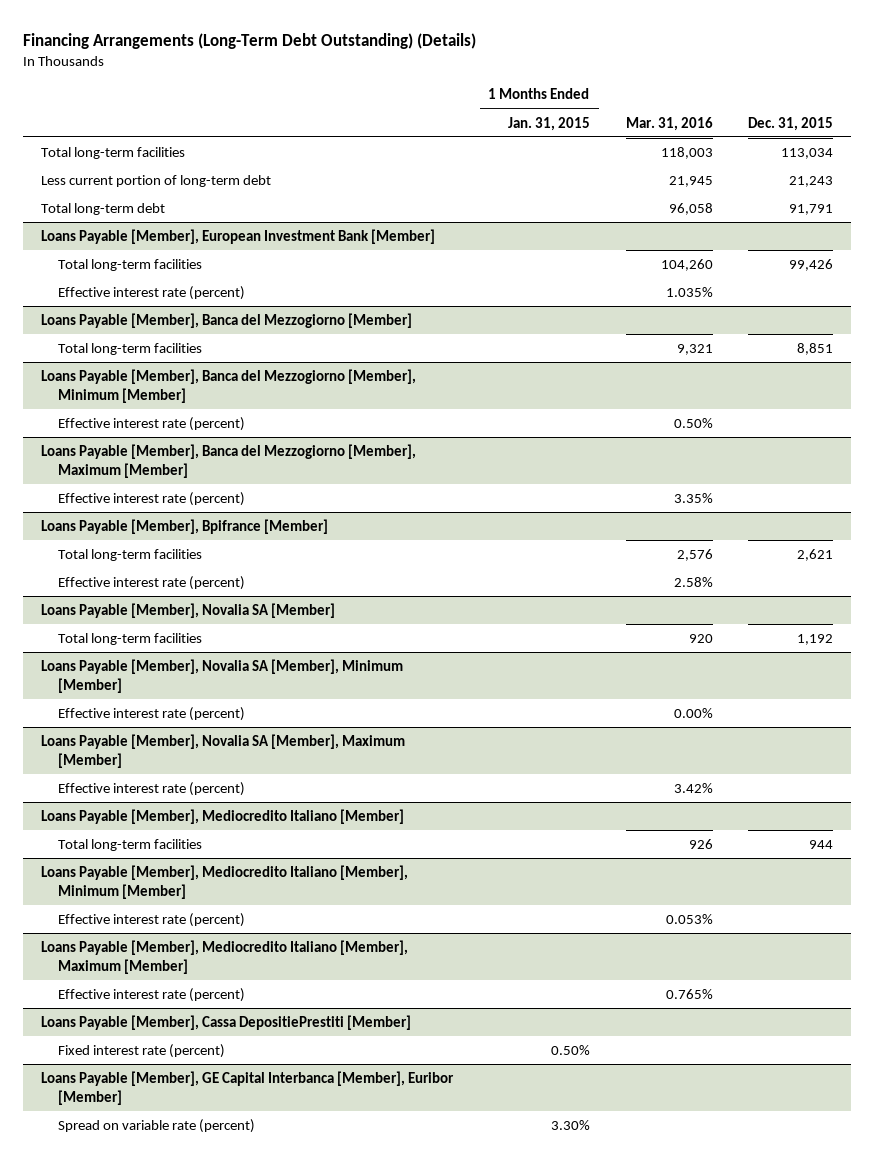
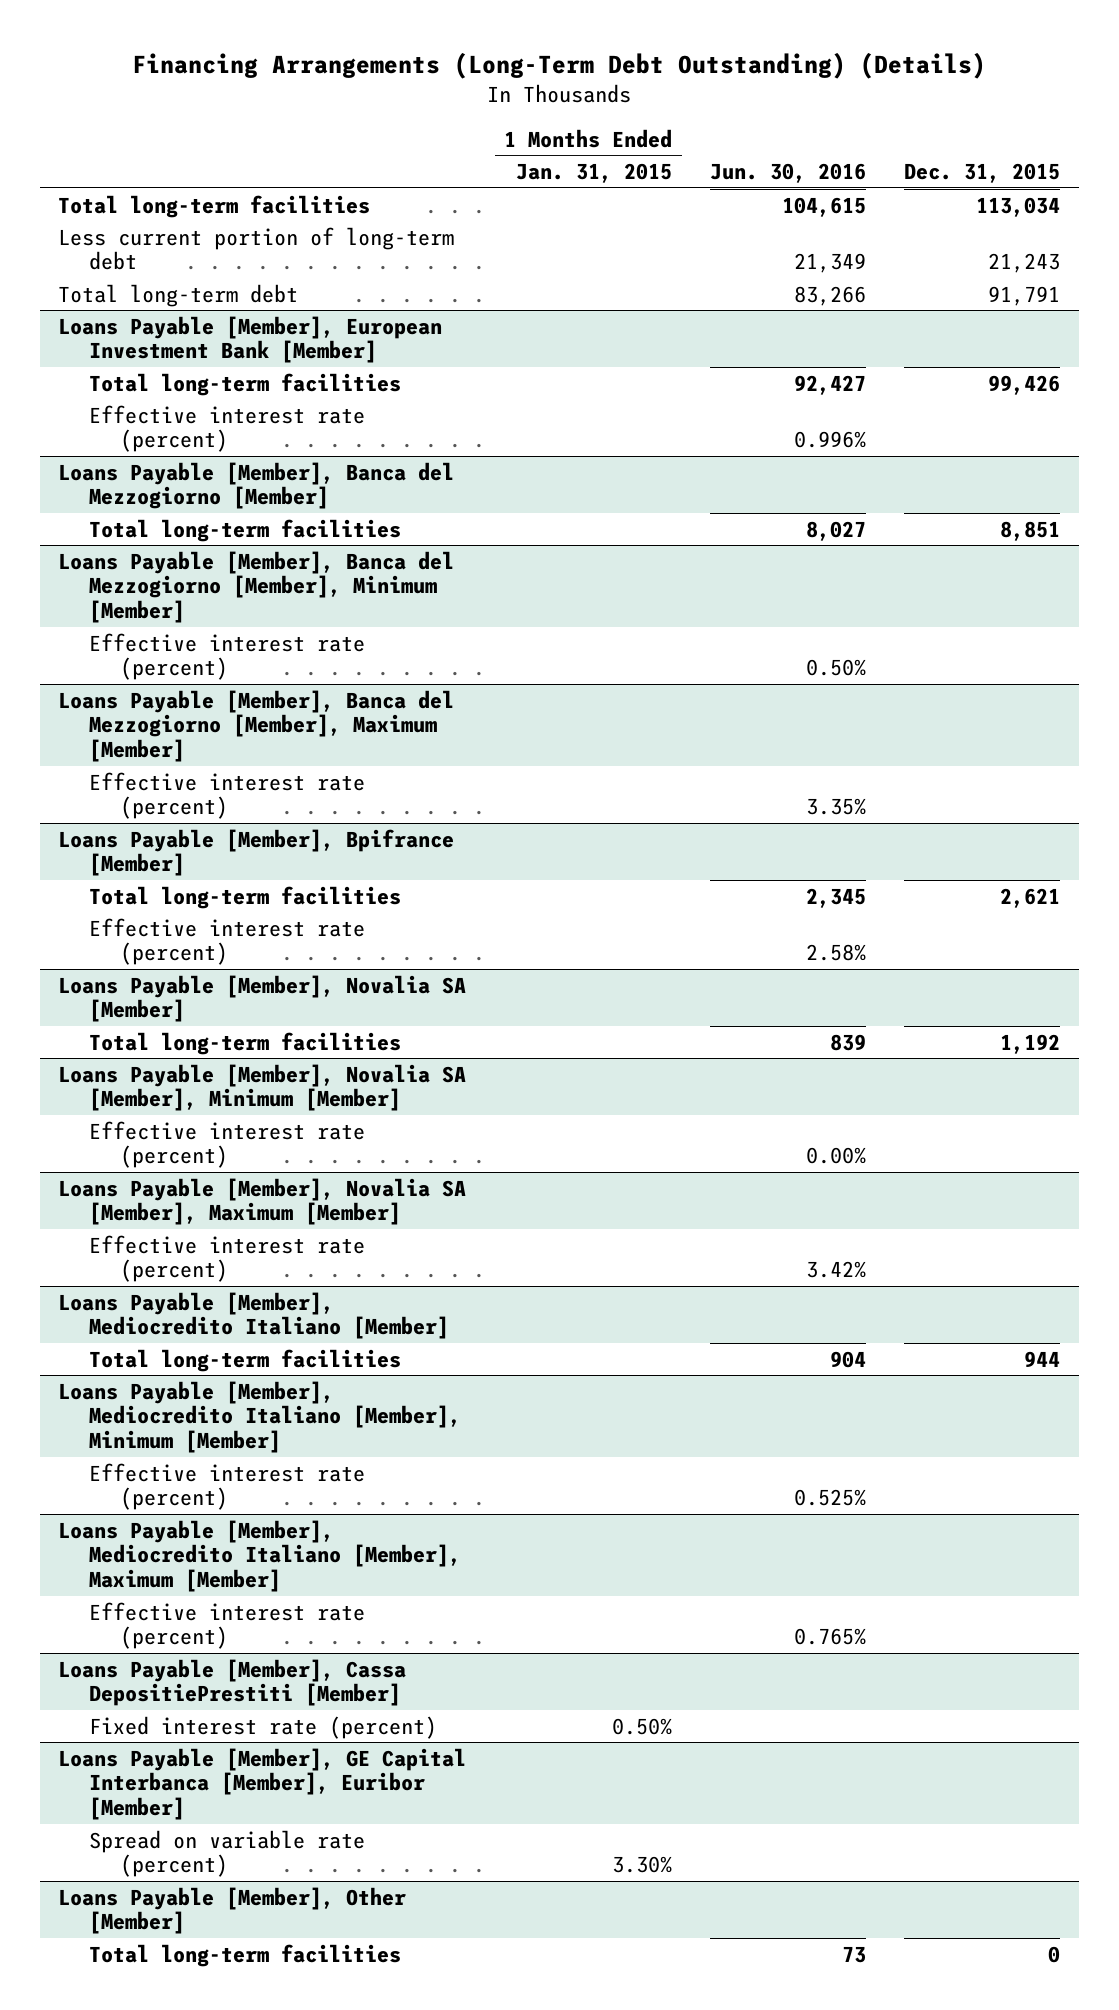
[625,116,713,131] Mar. 31, 2016 -> none
none -> [710,163,867,184] Jun. 30, 2016
none -> [58,1886,407,1935] Loans Payable [Member], Other [Member]
none -> [89,1943,402,1967] Total long-term facilities

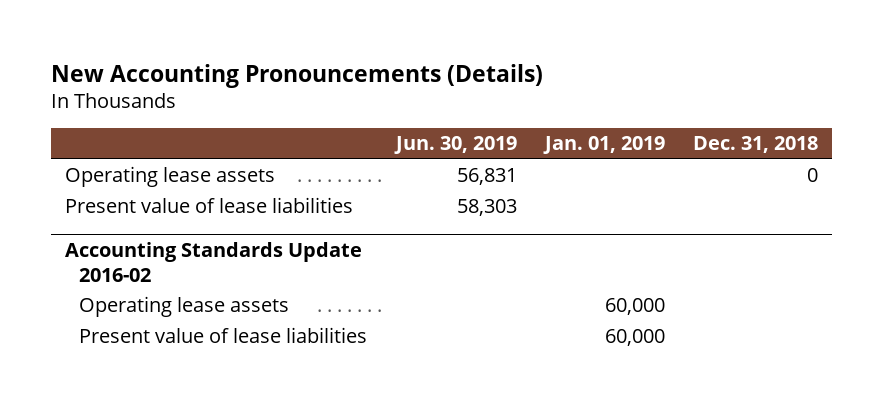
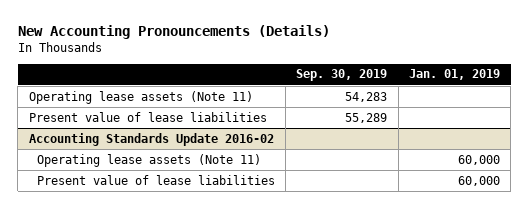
[393,136,517,155] Jun. 30, 2019 -> none
[693,136,819,154] Dec. 31, 2018 -> none
none -> [296,69,388,82] Sep. 30, 2019
[65,166,276,188] Operating lease assets -> [28,90,253,104] Operating lease assets (Note 11)
[79,296,290,318] Operating lease assets -> [36,153,261,167] Operating lease assets (Note 11)

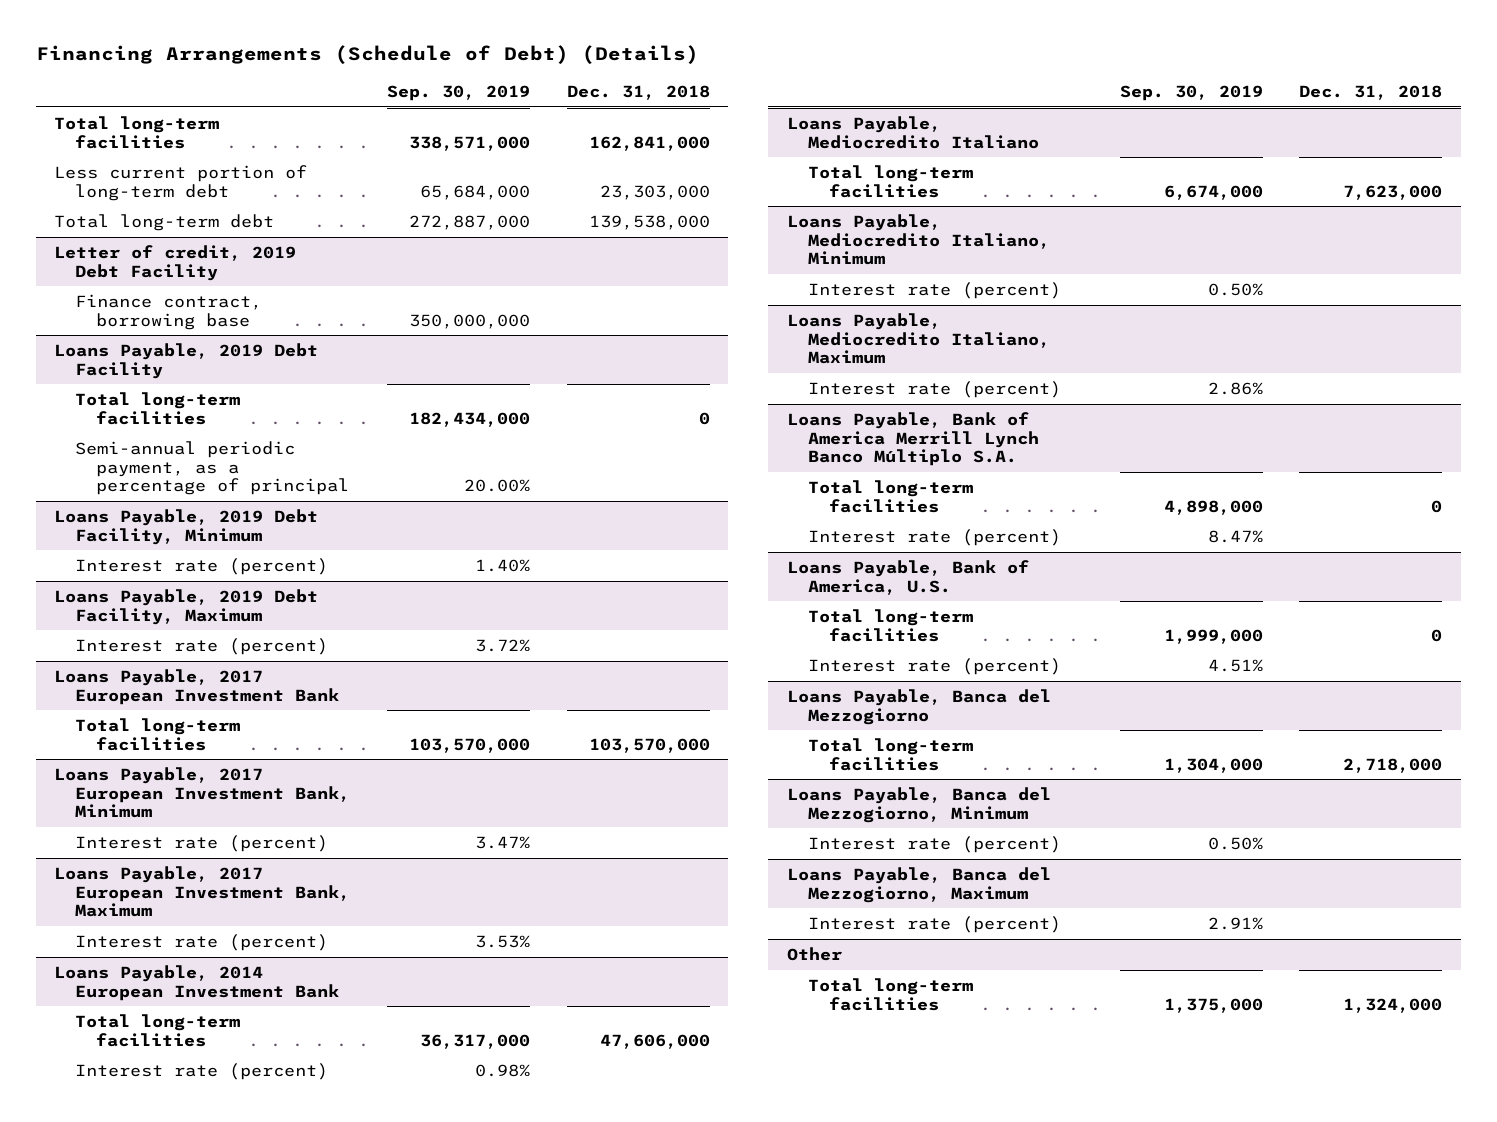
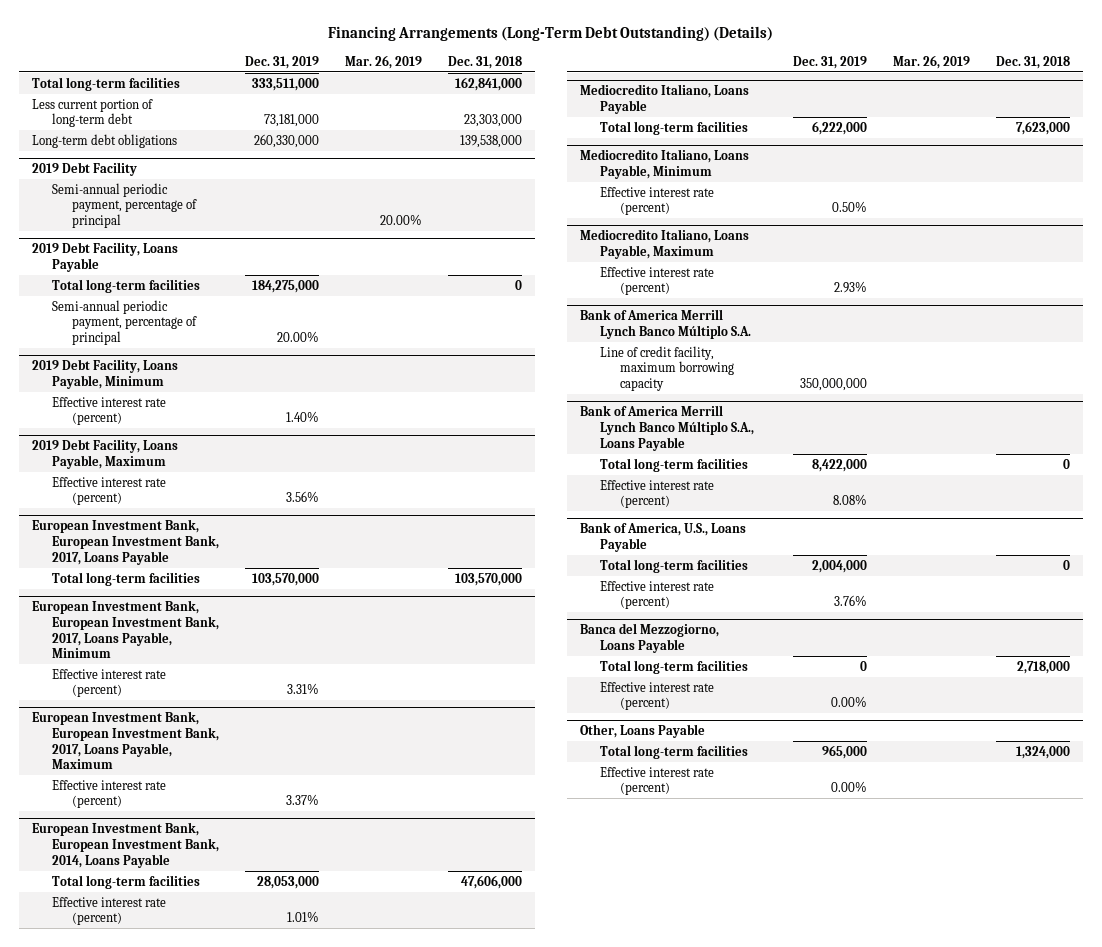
[35,45,699,65] Financing Arrangements (Schedule of Debt) (Details) -> [327,26,773,42] Financing Arrangements (Long-Term Debt Outstanding) (Details)
[387,84,531,101] Sep. 30, 2019 -> none
none -> [244,55,319,69] Dec. 31, 2019
none -> [344,54,422,69] Mar. 26, 2019
[75,293,263,330] Finance contract, borrowing base -> none
[54,213,275,231] Total long-term debt -> [31,133,177,148] Long-term debt obligations
[54,244,297,281] Letter of credit, 2019 Debt Facility -> [31,162,137,177] 2019 Debt Facility
none -> [51,182,197,228] Semi-annual periodic payment, percentage of principal
[54,342,319,379] Loans Payable, 2019 Debt Facility -> [31,242,178,273] 2019 Debt Facility, Loans Payable
[75,440,350,496] Semi-annual periodic payment, as a percentage of principal -> [51,299,197,345] Semi-annual periodic payment, percentage of principal
[54,508,319,545] Loans Payable, 2019 Debt Facility, Minimum -> [31,359,178,390] 2019 Debt Facility, Loans Payable, Minimum
[75,557,329,575] Interest rate (percent) -> [51,396,166,426] Effective interest rate (percent)
[54,588,319,625] Loans Payable, 2019 Debt Facility, Maximum -> [31,439,178,470] 2019 Debt Facility, Loans Payable, Maximum
[75,637,329,655] Interest rate (percent) -> [51,476,166,506] Effective interest rate (percent)
[54,668,340,705] Loans Payable, 2017 European Investment Bank -> [31,519,219,565] European Investment Bank, European Investment Bank, 2017, Loans Payable
[54,766,351,819] Loans Payable, 2017 European Investment Bank, Minimum -> [31,600,219,659] European Investment Bank, European Investment Bank, 2017, Loans Payable, Minimum
[75,834,329,852] Interest rate (percent) -> [51,668,166,698] Effective interest rate (percent)
[54,865,351,918] Loans Payable, 2017 European Investment Bank, Maximum -> [31,711,219,770] European Investment Bank, European Investment Bank, 2017, Loans Payable, Maximum
[75,933,329,951] Interest rate (percent) -> [51,779,166,809] Effective interest rate (percent)
[54,964,340,1001] Loans Payable, 2014 European Investment Bank -> [31,822,219,868] European Investment Bank, European Investment Bank, 2014, Loans Payable
[75,1062,329,1080] Interest rate (percent) -> [51,896,166,926] Effective interest rate (percent)
[786,115,1039,149] Loans Payable, Mediocredito Italiano -> [579,84,749,115] Mediocredito Italiano, Loans Payable
[786,213,1050,266] Loans Payable, Mediocredito Italiano, Minimum -> [579,149,749,180] Mediocredito Italiano, Loans Payable, Minimum
[807,281,1061,299] Interest rate (percent) -> [599,186,714,216] Effective interest rate (percent)
[786,312,1050,365] Loans Payable, Mediocredito Italiano, Maximum -> [579,229,749,260] Mediocredito Italiano, Loans Payable, Maximum
[807,380,1061,398] Interest rate (percent) -> [599,266,714,296] Effective interest rate (percent)
none -> [579,309,751,340] Bank of America Merrill Lynch Banco Múltiplo S.A.
none -> [599,345,734,391] Line of credit facility, maximum borrowing capacity
[786,411,1039,467] Loans Payable, Bank of America Merrill Lynch Banco Múltiplo S.A. -> [579,405,754,451] Bank of America Merrill Lynch Banco Múltiplo S.A., Loans Payable
[807,528,1061,546] Interest rate (percent) -> [599,479,714,509] Effective interest rate (percent)
[786,559,1029,595] Loans Payable, Bank of America, U.S. -> [579,522,746,553] Bank of America, U.S., Loans Payable
[807,657,1061,675] Interest rate (percent) -> [599,580,714,610] Effective interest rate (percent)
[786,688,1051,725] Loans Payable, Banca del Mezzogiorno -> [579,623,719,654] Banca del Mezzogiorno, Loans Payable
[786,786,1051,823] Loans Payable, Banca del Mezzogiorno, Minimum -> none
[807,835,1061,853] Interest rate (percent) -> none
[786,866,1051,903] Loans Payable, Banca del Mezzogiorno, Maximum -> none
[807,915,1061,933] Interest rate (percent) -> none
none -> [599,681,714,711] Effective interest rate (percent)
[786,946,842,961] Other -> [579,724,705,739] Other, Loans Payable
none -> [599,766,714,796] Effective interest rate (percent)

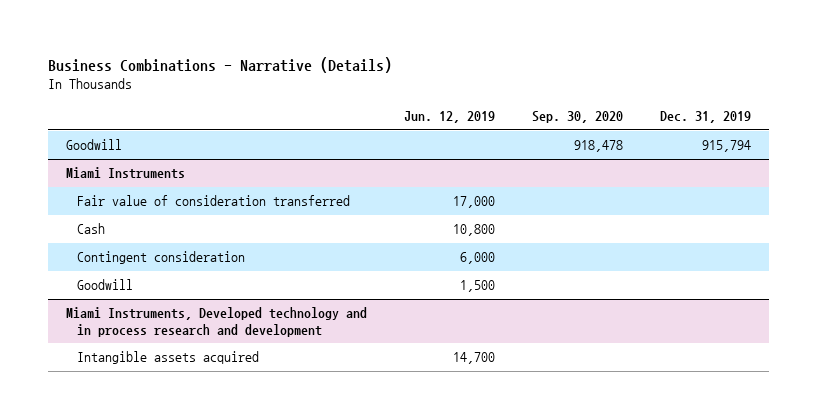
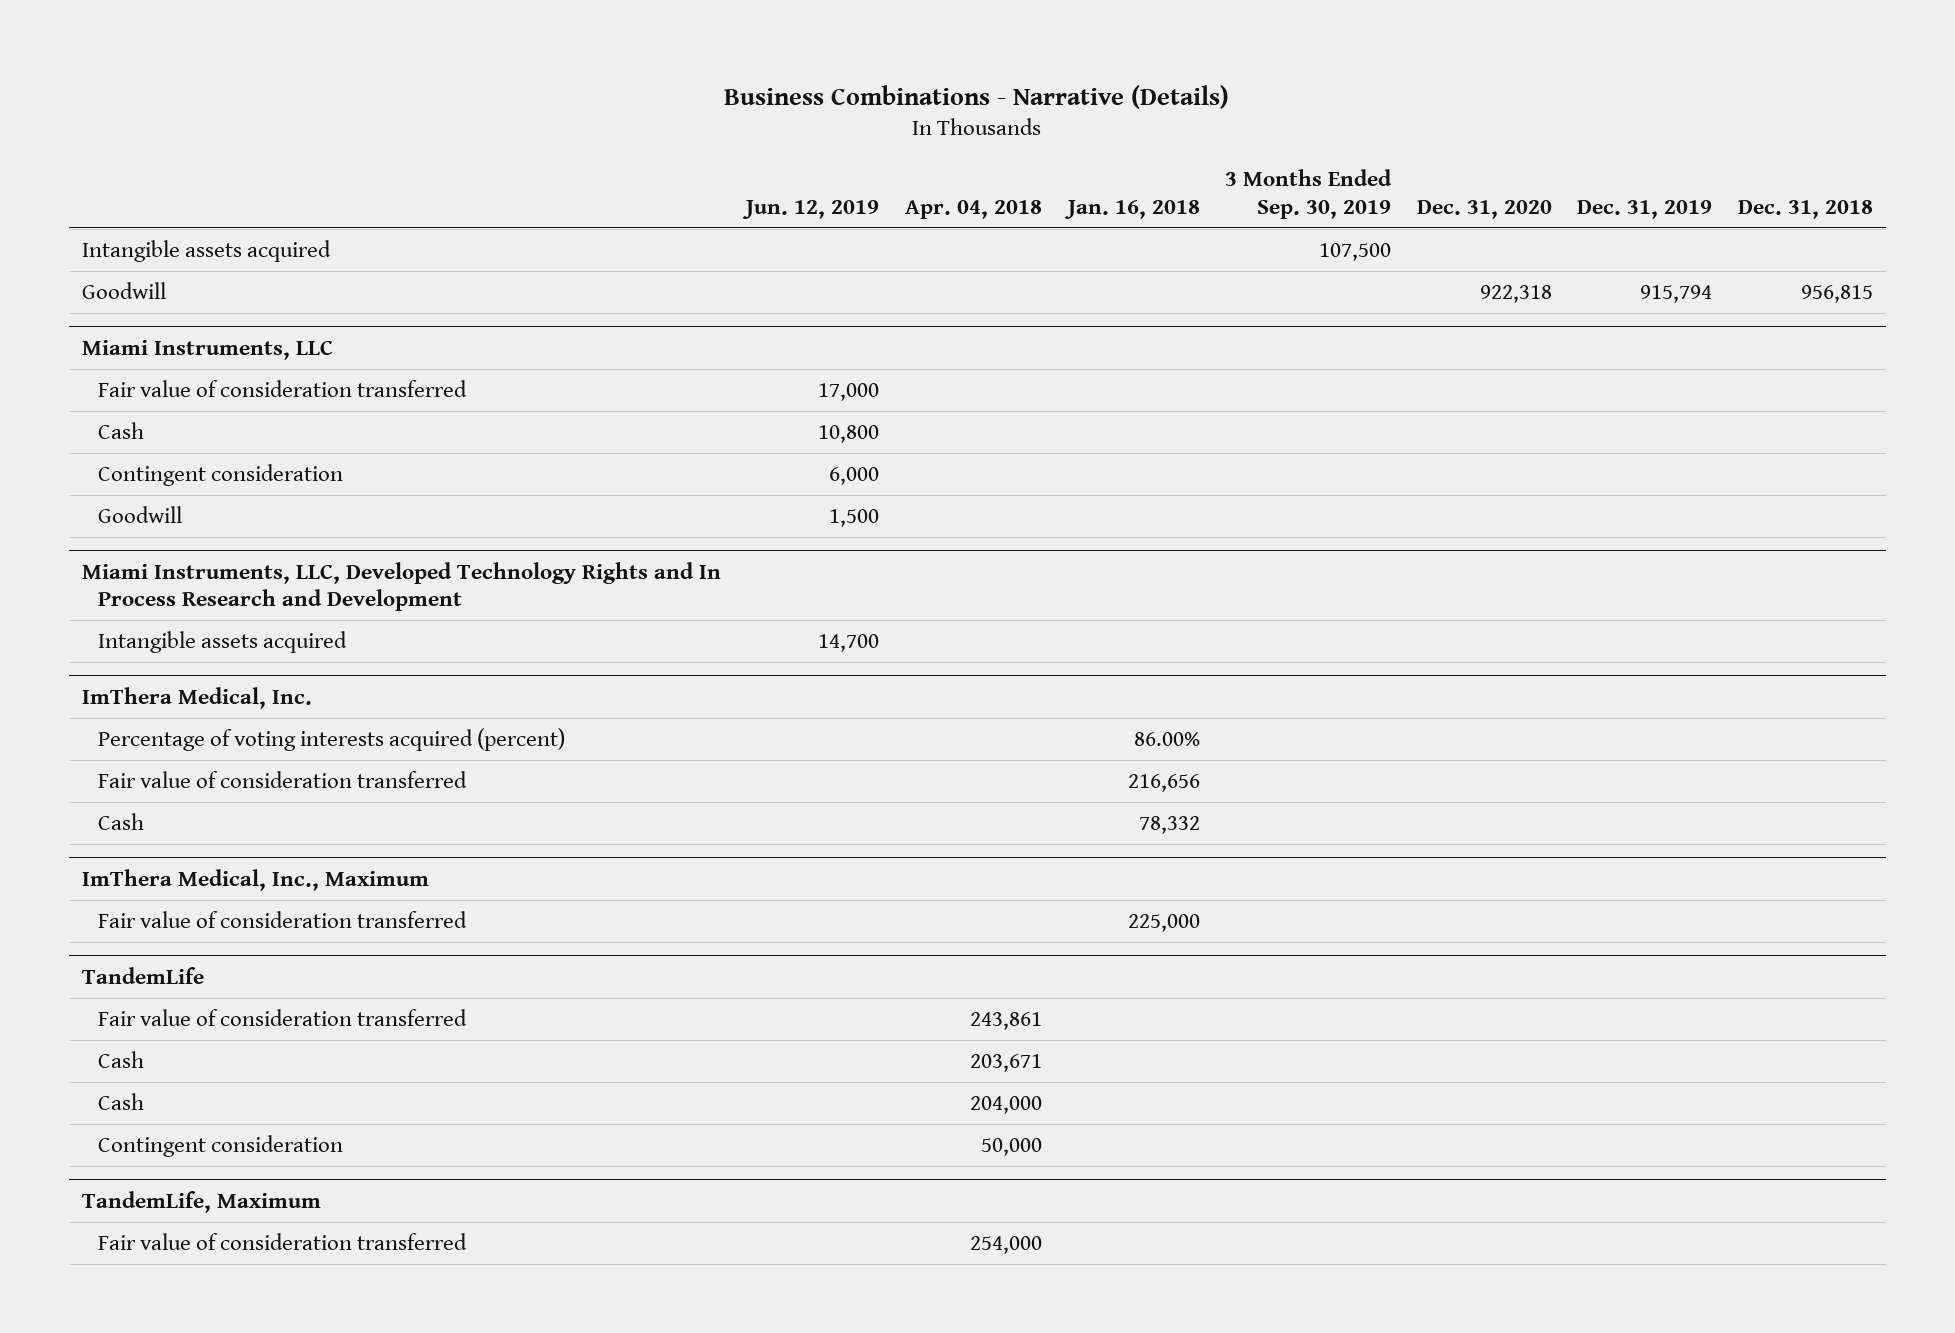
[531,111,623,124] Sep. 30, 2020 -> none
none -> [905,199,1043,219] Apr. 04, 2018
none -> [1063,199,1200,219] Jan. 16, 2018
none -> [1225,169,1393,219] 3 Months Ended Sep. 30, 2019
none -> [1416,199,1552,219] Dec. 31, 2020
none -> [1737,199,1873,219] Dec. 31, 2018
none -> [81,240,331,263] Intangible assets acquired
[66,167,186,180] Miami Instruments -> [81,339,333,360] Miami Instruments, LLC
[66,307,368,337] Miami Instruments, Developed technology and in process research and development -> [81,561,721,612] Miami Instruments, LLC, Developed Technology Rights and In Process Research and Development
none -> [81,686,312,709] ImThera Medical, Inc.
none -> [98,728,566,752] Percentage of voting interests acquired (percent)
none -> [98,771,468,789] Fair value of consideration transferred
none -> [98,813,145,831] Cash
none -> [81,868,429,891] ImThera Medical, Inc., Maximum
none -> [98,911,468,929] Fair value of consideration transferred
none -> [81,966,204,984] TandemLife
none -> [98,1009,468,1027] Fair value of consideration transferred
none -> [98,1051,145,1069] Cash
none -> [98,1093,145,1111] Cash
none -> [98,1135,344,1158] Contingent consideration
none -> [81,1190,321,1213] TandemLife, Maximum
none -> [98,1233,468,1251] Fair value of consideration transferred

